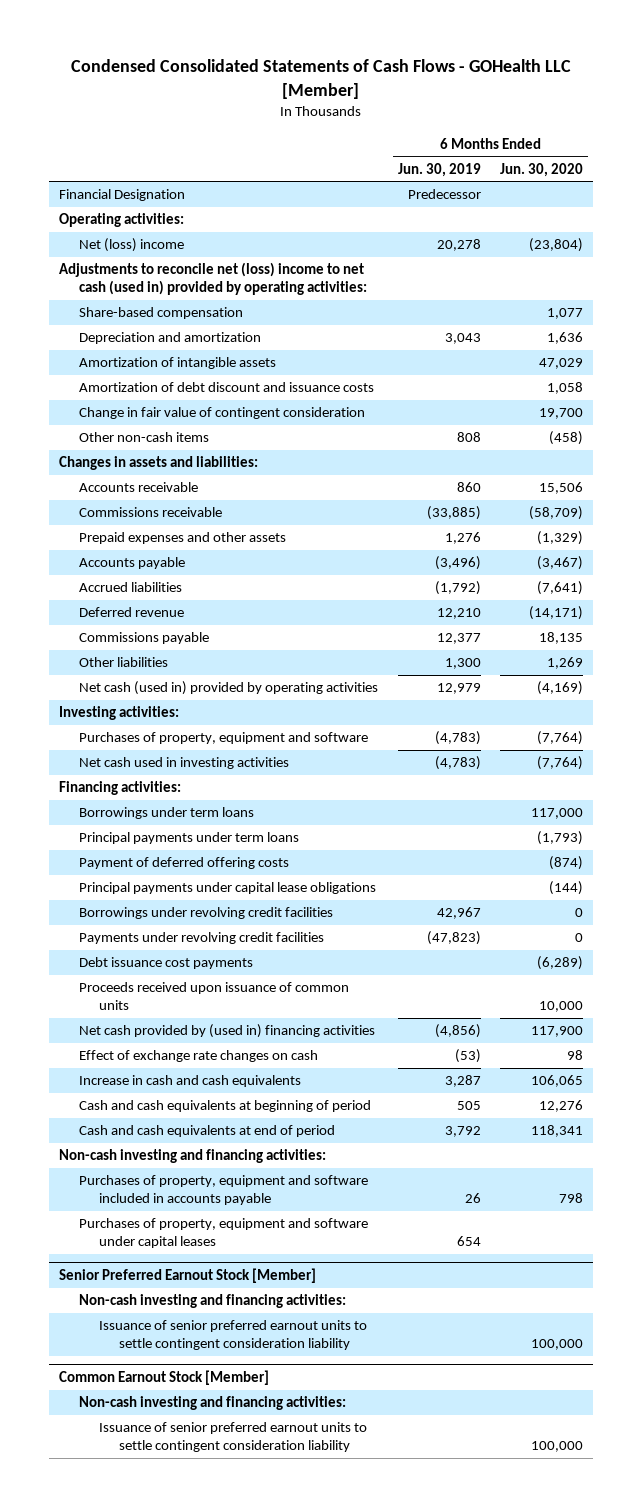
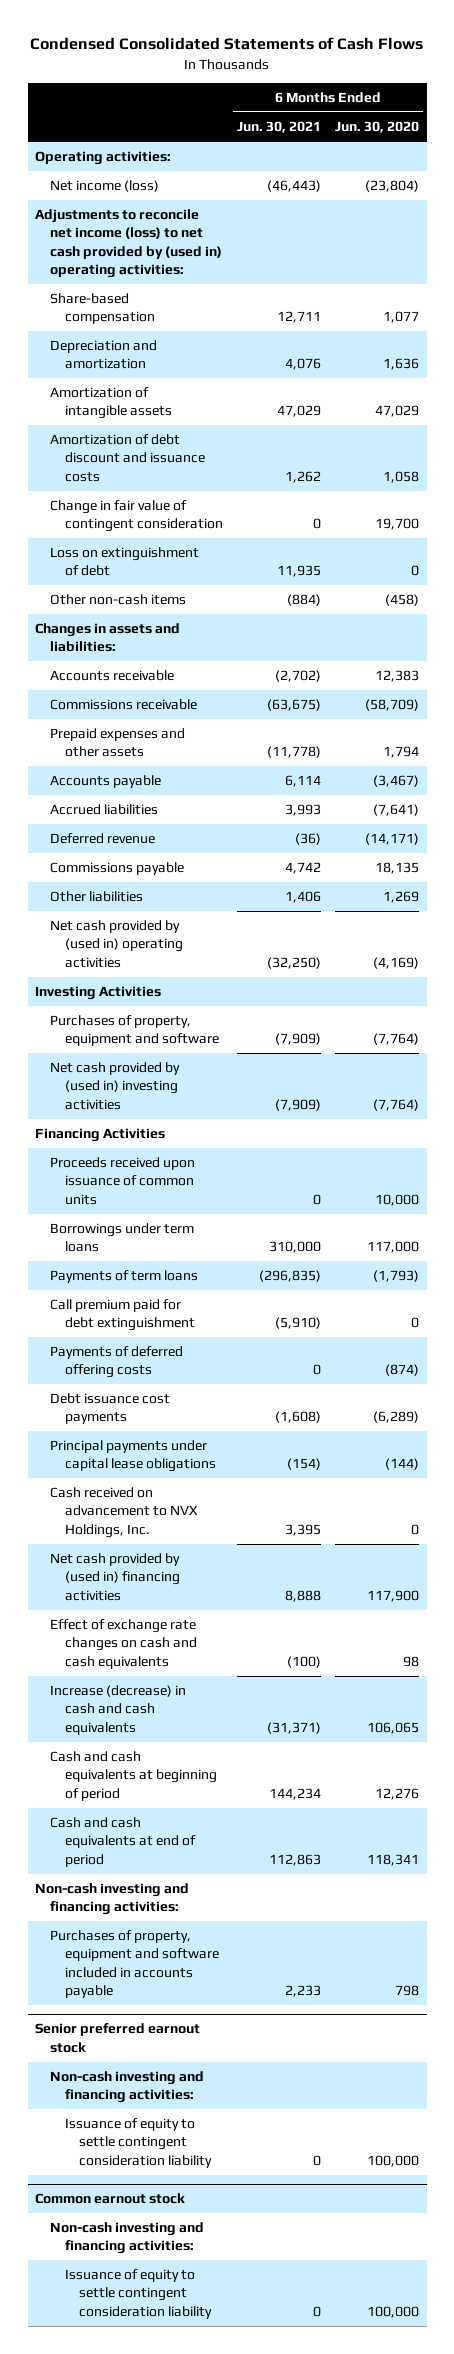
[71,59,572,99] Condensed Consolidated Statements of Cash Flows - GOHealth LLC [Member] -> [30,37,424,51] Condensed Consolidated Statements of Cash Flows
[397,162,481,177] Jun. 30, 2019 -> none
none -> [236,121,321,134] Jun. 30, 2021
[58,189,185,202] Financial Designation -> none
[78,238,184,253] Net (loss) income -> [49,180,159,193] Net income (loss)
[58,262,367,296] Adjustments to reconcile net (loss) income to net cash (used in) provided by operating activities: -> [34,209,222,278] Adjustments to reconcile net income (loss) to net cash provided by (used in) operating activities:
none -> [49,547,199,577] Loss on extinguishment of debt
[539,482,584,495] 15,506 -> [375,670,420,683] 12,383
[537,531,584,546] (1,329) -> [383,746,420,759] 1,794
[78,681,378,696] Net cash (used in) provided by operating activities -> [49,920,183,968] Net cash provided by (used in) operating activities
[58,706,179,721] Investing activities: -> [34,986,161,1001] Investing Activities
[78,757,289,770] Net cash used in investing activities -> [49,1062,180,1110] Net cash provided by (used in) investing activities
[58,781,181,796] Financing activities: -> [34,1128,165,1143] Financing Activities
[78,982,349,1011] Proceeds received upon issuance of common units -> [49,1157,195,1205] Proceeds received upon issuance of common units
[78,907,333,920] Borrowings under revolving credit facilities -> none
[78,932,324,945] Payments under revolving credit facilities -> none
[78,832,299,845] Principal payments under term loans -> [49,1270,198,1284] Payments of term loans
none -> [49,1299,195,1332] Call premium paid for debt extinguishment
[78,857,289,870] Payment of deferred offering costs -> [49,1346,183,1379] Payments of deferred offering costs
[78,882,376,895] Principal payments under capital lease obligations -> [49,1440,216,1473] Principal payments under capital lease obligations
none -> [49,1487,198,1538] Cash received on advancement to NVX Holdings, Inc.
[78,1050,318,1063] Effect of exchange rate changes on cash -> [49,1619,197,1669] Effect of exchange rate changes on cash and cash equivalents
[78,1075,301,1088] Increase in cash and cash equivalents -> [49,1685,186,1735] Increase (decrease) in cash and cash equivalents
[78,1218,368,1249] Purchases of property, equipment and software under capital leases -> none
[58,1268,316,1284] Senior Preferred Earnout Stock [Member] -> [34,2023,200,2053] Senior preferred earnout stock
[98,1320,367,1351] Issuance of senior preferred earnout units to settle contingent consideration liability -> [64,2118,213,2168] Issuance of equity to settle contingent consideration liability
[58,1370,269,1386] Common Earnout Stock [Member] -> [34,2193,185,2205] Common earnout stock
[98,1422,367,1453] Issuance of senior preferred earnout units to settle contingent consideration liability -> [64,2269,213,2319] Issuance of equity to settle contingent consideration liability

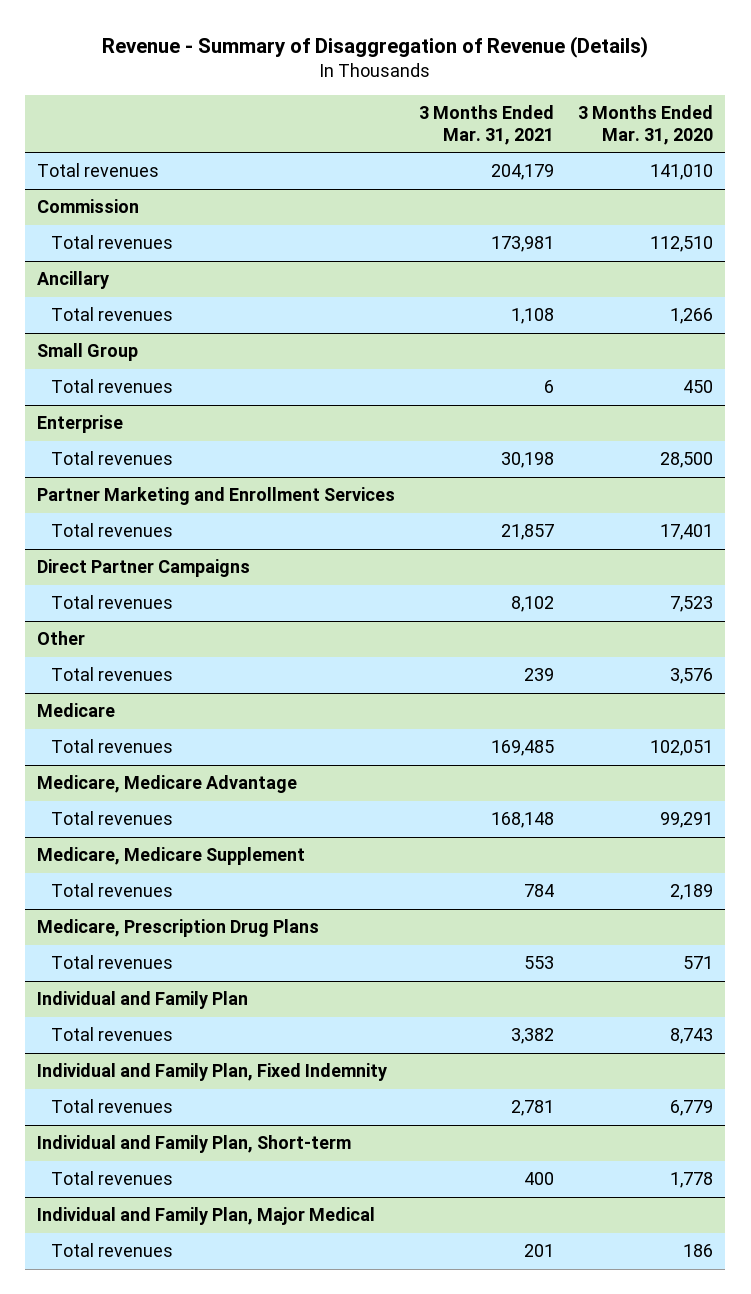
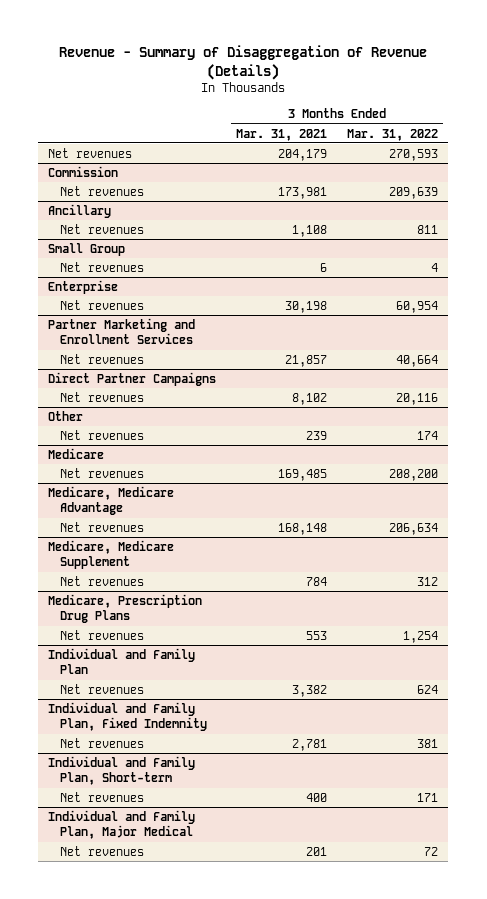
[578,104,714,145] 3 Months Ended Mar. 31, 2020 -> none
none -> [347,128,439,141] Mar. 31, 2022
[37,163,160,178] Total revenues -> [48,147,133,158] Net revenues
[51,235,174,250] Total revenues -> [59,185,144,196] Net revenues
[51,307,174,322] Total revenues -> [59,223,144,234] Net revenues
[51,379,174,394] Total revenues -> [59,261,144,272] Net revenues
[51,451,174,466] Total revenues -> [59,299,144,310] Net revenues
[51,523,174,538] Total revenues -> [59,353,144,364] Net revenues
[51,595,174,610] Total revenues -> [59,391,144,402] Net revenues
[51,667,174,682] Total revenues -> [59,429,144,440] Net revenues
[51,739,174,754] Total revenues -> [59,467,144,478] Net revenues
[51,811,174,826] Total revenues -> [59,521,144,532] Net revenues
[51,883,174,898] Total revenues -> [59,575,144,586] Net revenues
[51,955,174,970] Total revenues -> [59,629,144,640] Net revenues
[51,1027,174,1042] Total revenues -> [59,683,144,694] Net revenues
[51,1099,174,1114] Total revenues -> [59,737,144,748] Net revenues
[51,1171,174,1186] Total revenues -> [59,791,144,802] Net revenues
[51,1243,174,1258] Total revenues -> [59,845,144,856] Net revenues

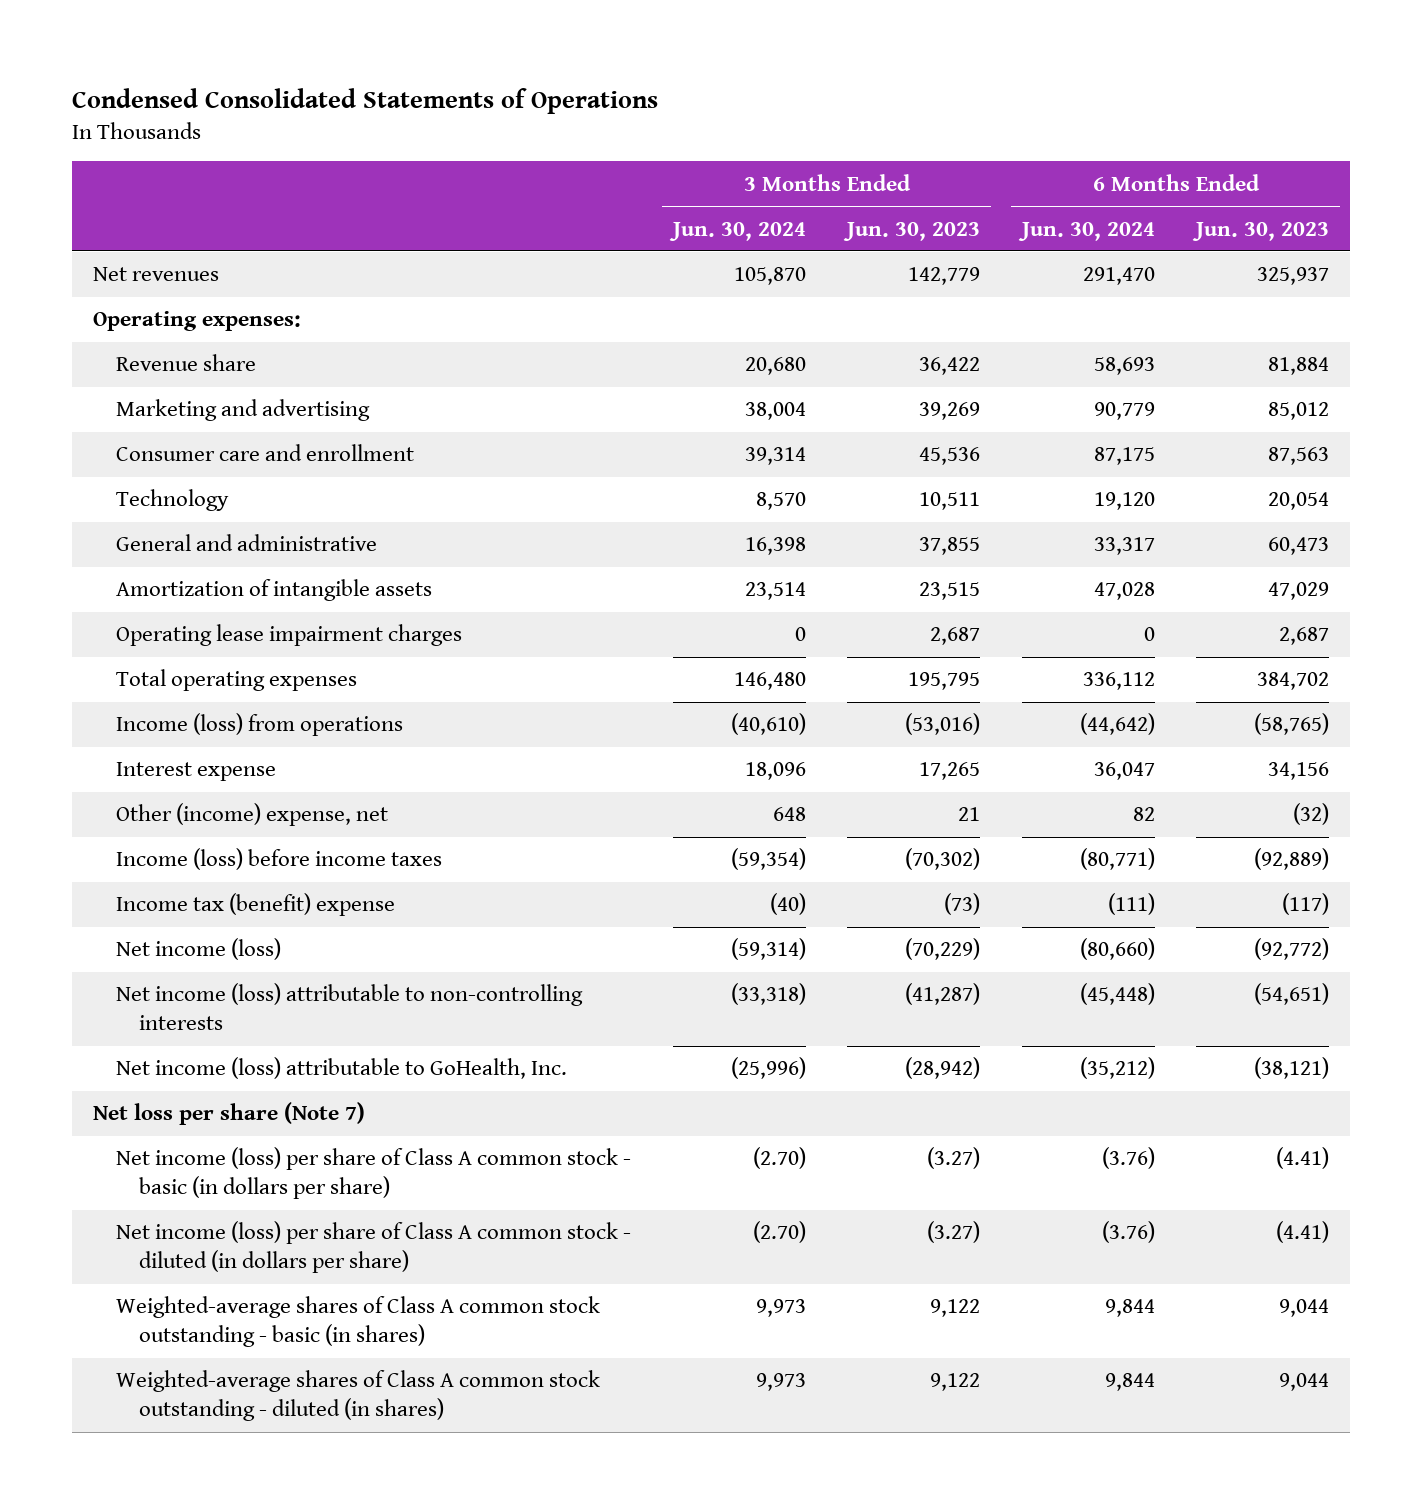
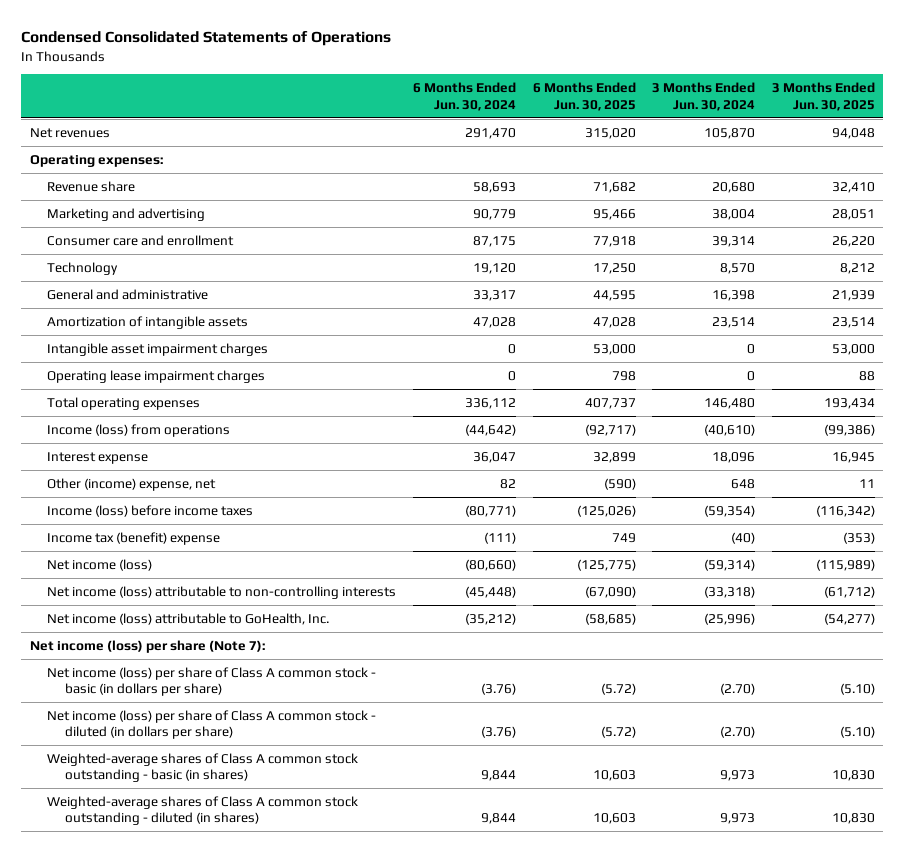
[843,221,981,241] Jun. 30, 2023 -> none
[1192,221,1330,241] Jun. 30, 2023 -> none
none -> [532,81,636,111] 6 Months Ended Jun. 30, 2025
none -> [771,81,875,111] 3 Months Ended Jun. 30, 2025
none -> [47,342,269,356] Intangible asset impairment charges
[93,1102,366,1126] Net loss per share (Note 7) -> [29,639,265,653] Net income (loss) per share (Note 7):

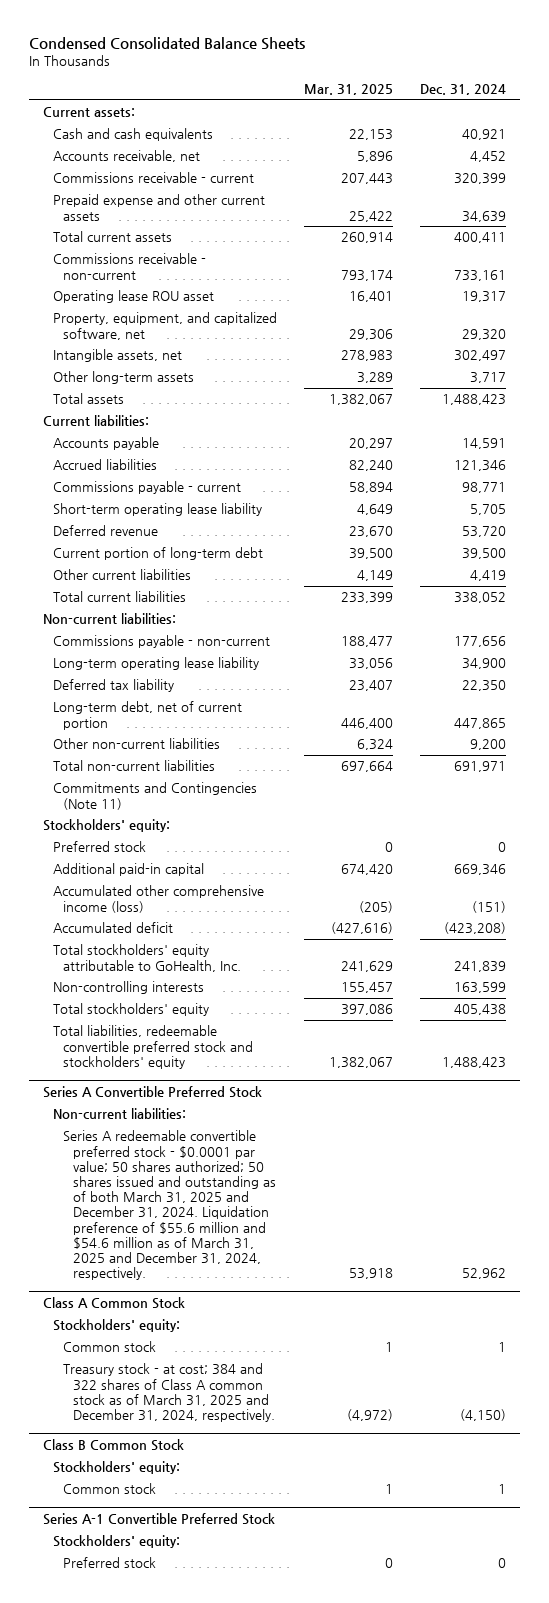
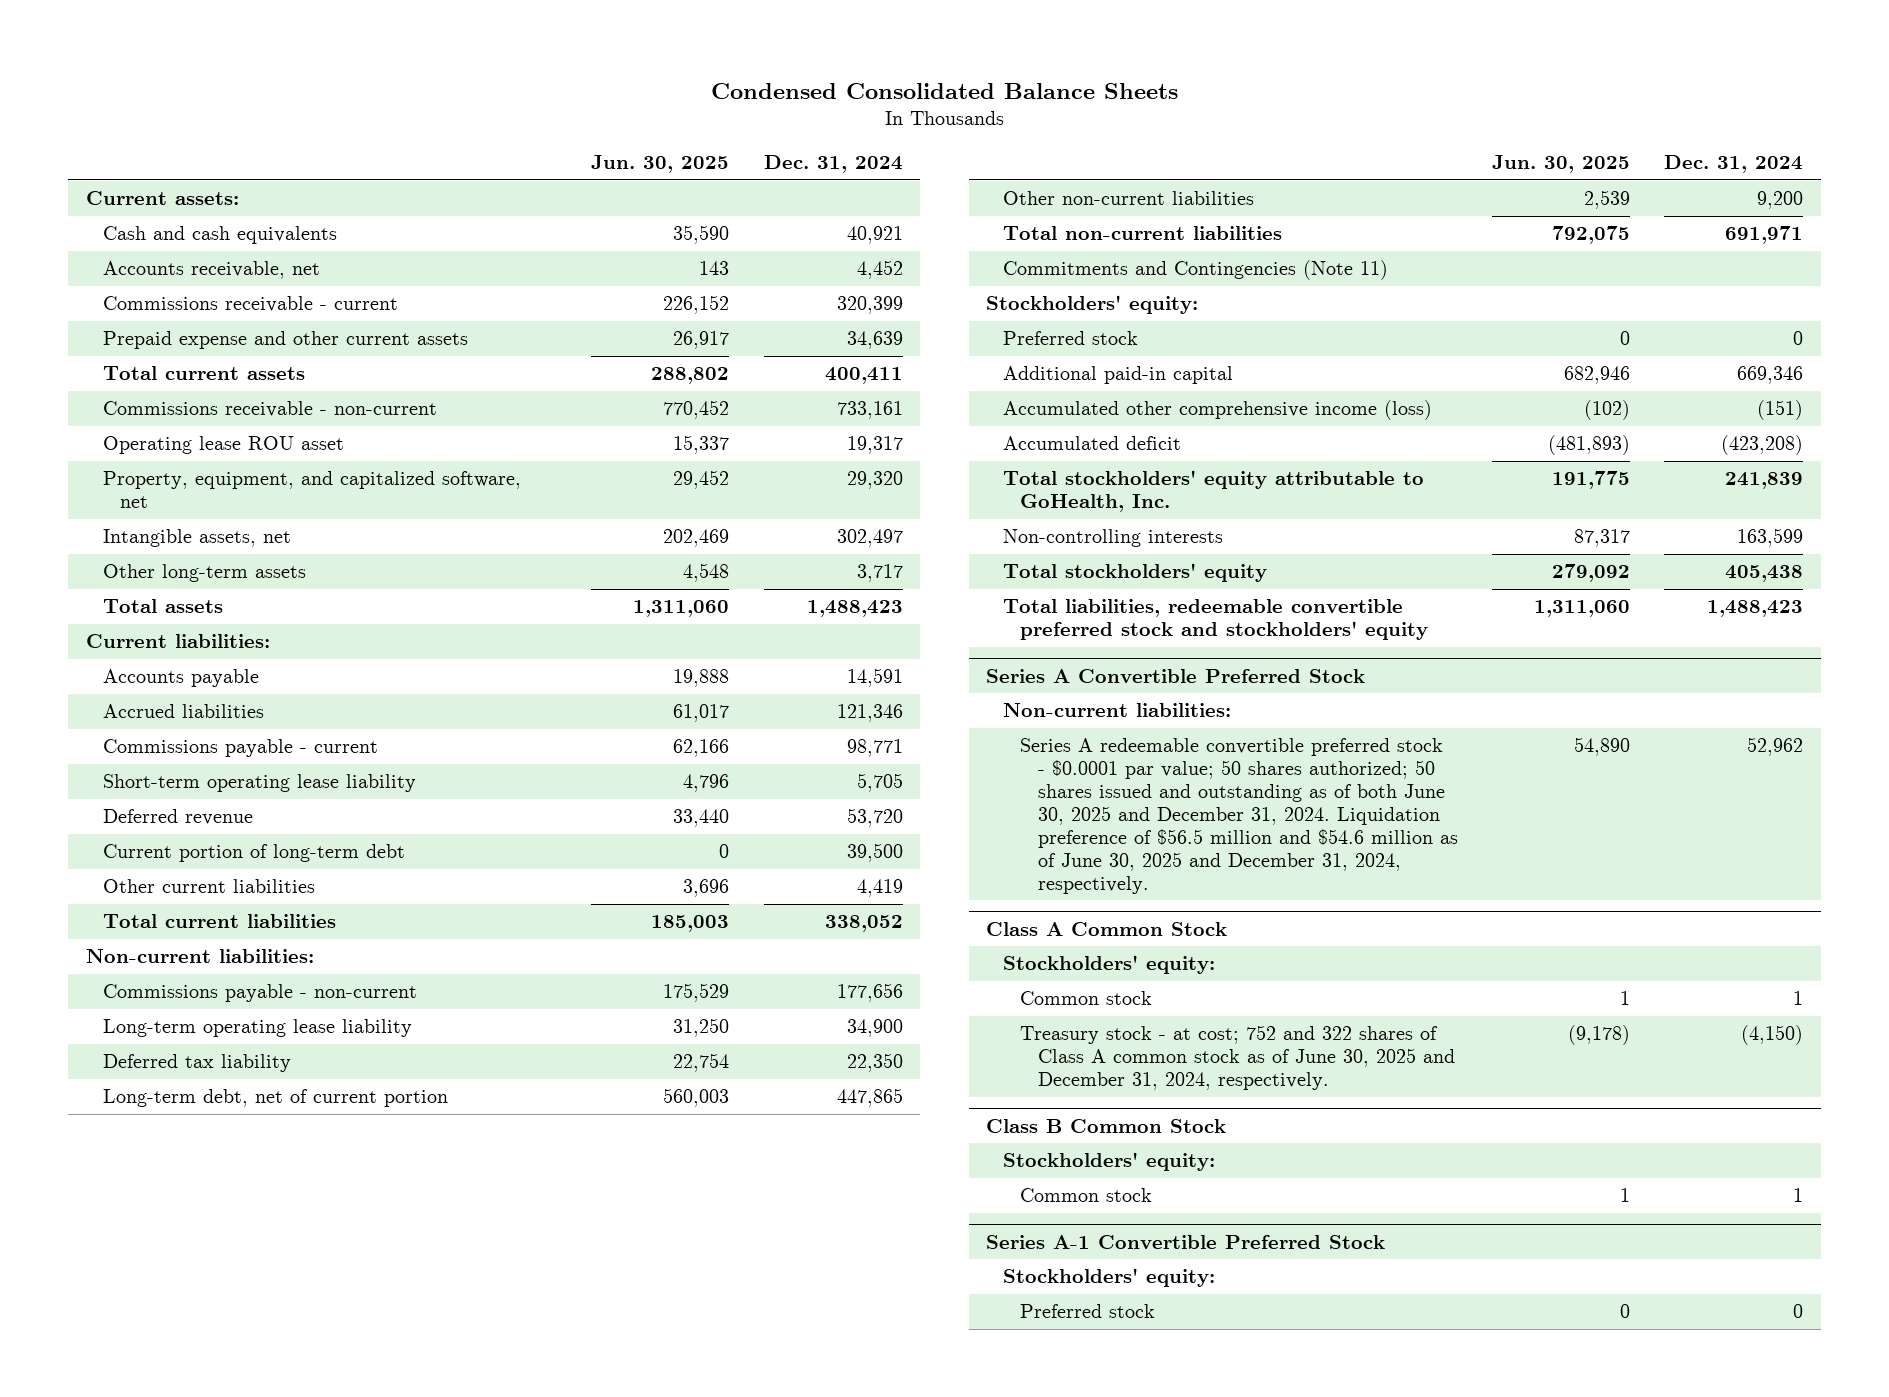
[303,84,393,96] Mar. 31, 2025 -> none
none -> [591,155,730,174] Jun. 30, 2025
[63,1130,277,1281] Series A redeemable convertible preferred stock - $0.0001 par value; 50 shares authorized; 50 shares issued and outstanding as of both March 31, 2025 and December 31, 2024. Liquidation preference of $55.6 million and $54.6 million as of March 31, 2025 and December 31, 2024, respectively. -> [1020,738,1458,894] Series A redeemable convertible preferred stock - $0.0001 par value; 50 shares authorized; 50 shares issued and outstanding as of both June 30, 2025 and December 31, 2024. Liquidation preference of $56.5 million and $54.6 million as of June 30, 2025 and December 31, 2024, respectively.
[63,1363,276,1422] Treasury stock - at cost; 384 and 322 shares of Class A common stock as of March 31, 2025 and December 31, 2024, respectively. -> [1020,1025,1455,1091] Treasury stock - at cost; 752 and 322 shares of Class A common stock as of June 30, 2025 and December 31, 2024, respectively.

